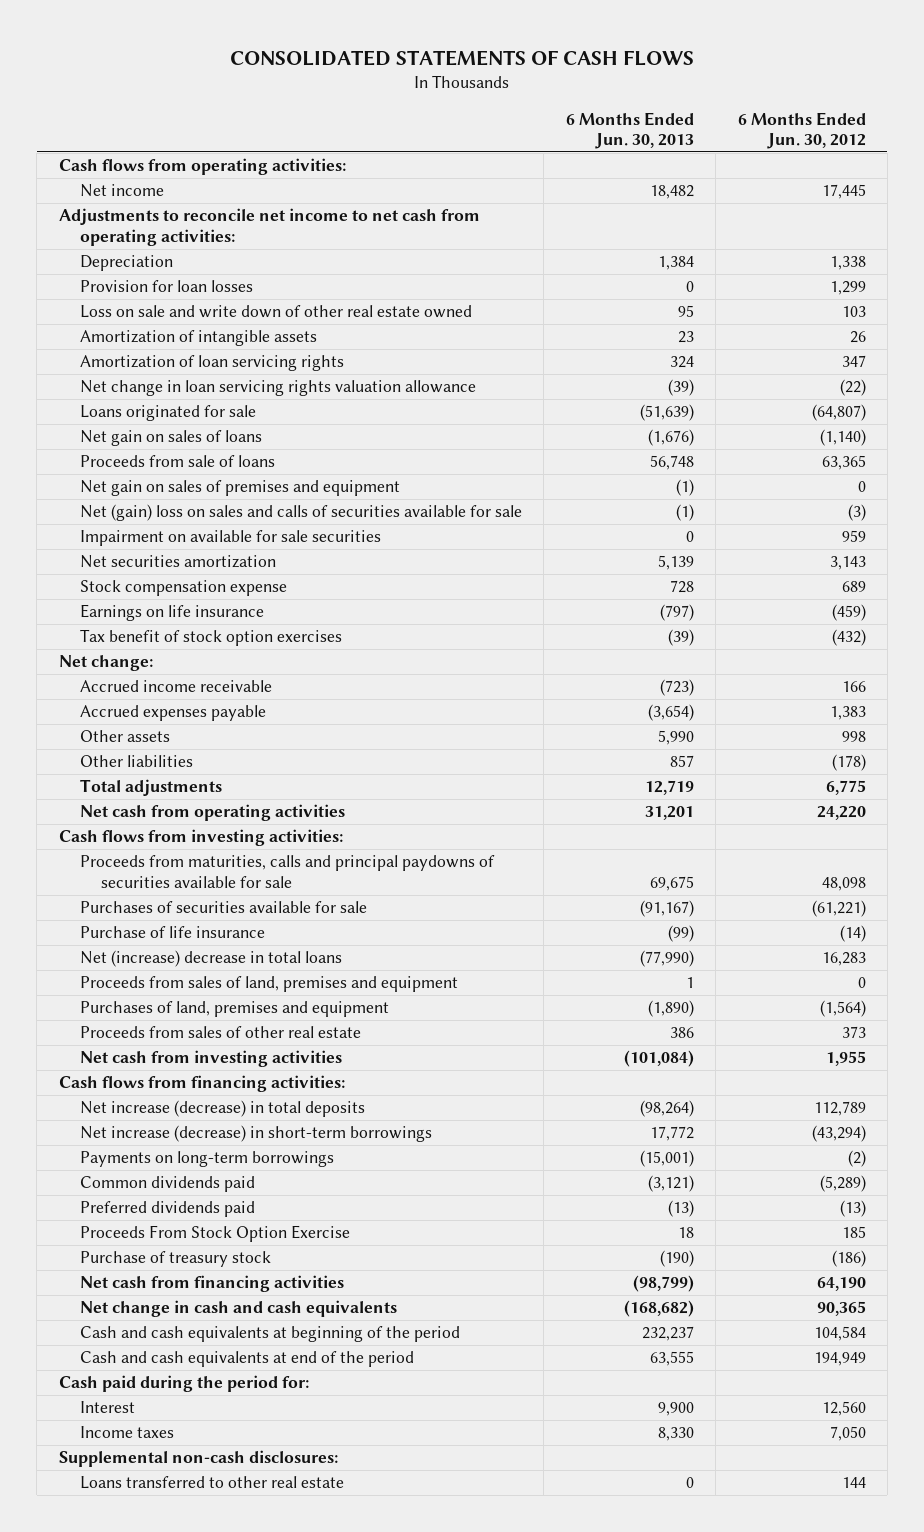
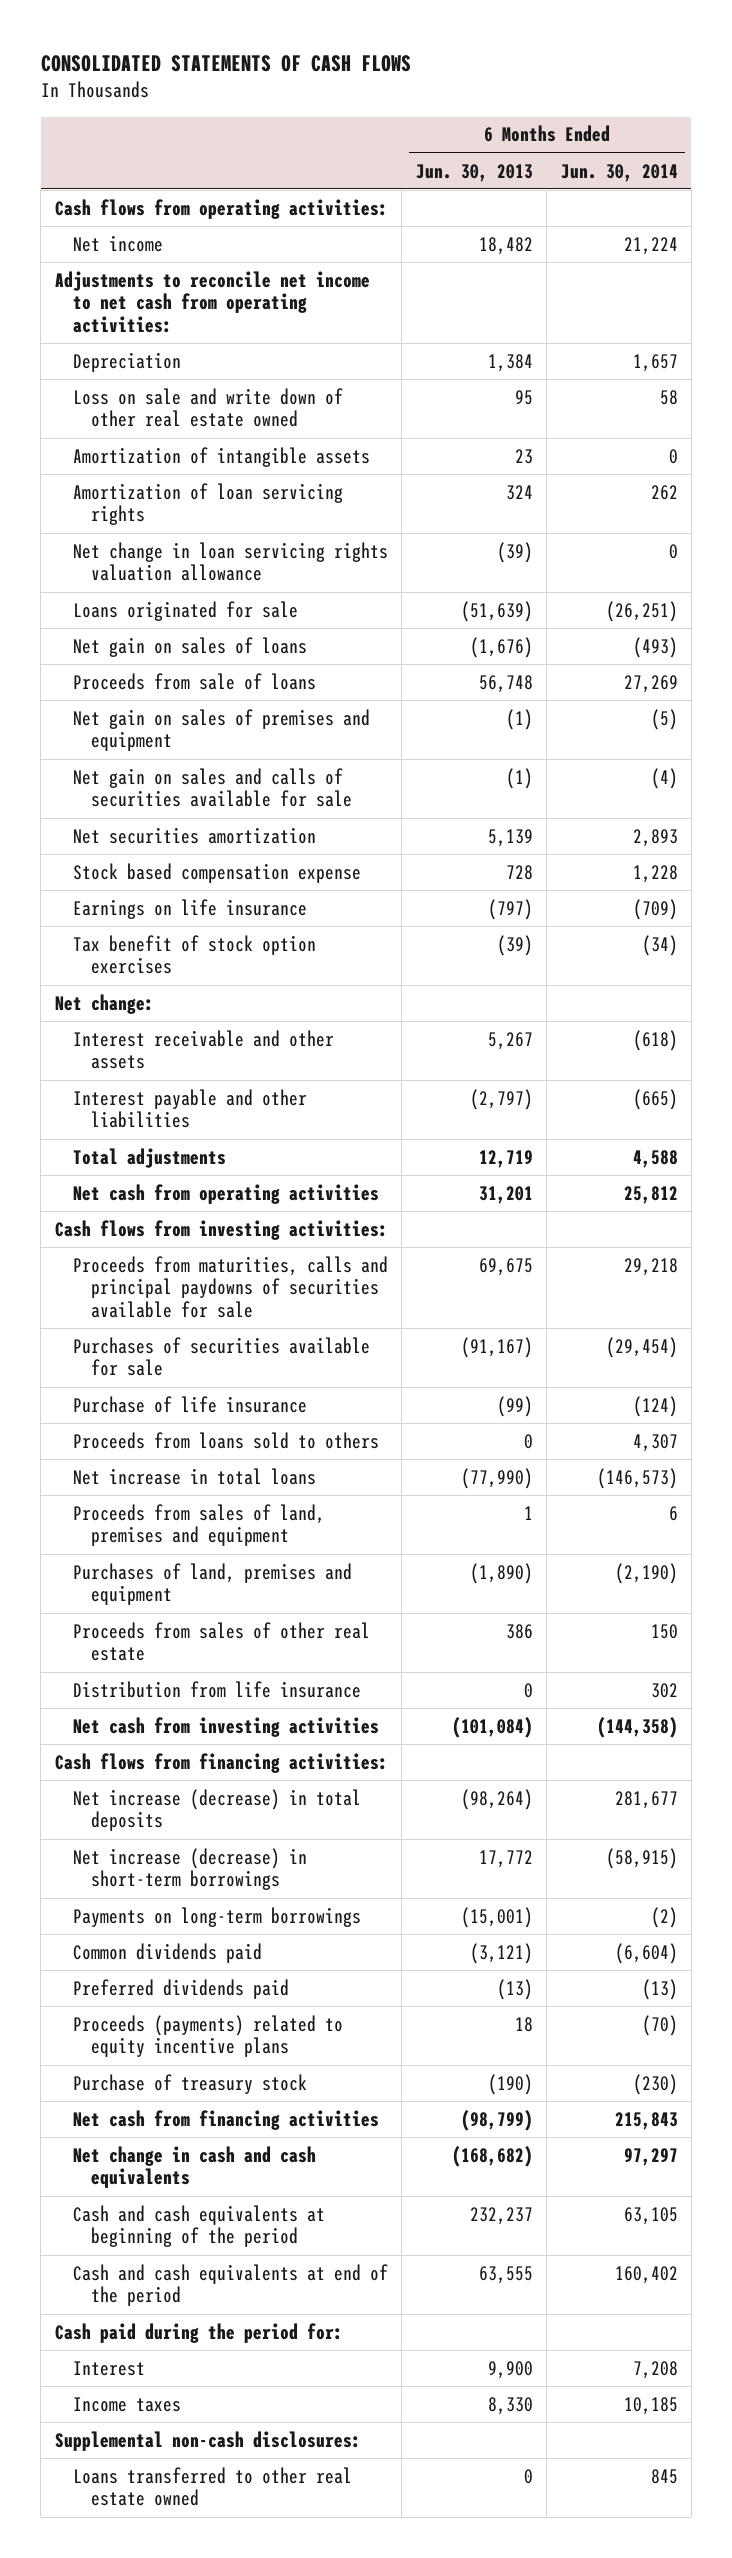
[737,111,866,150] 6 Months Ended Jun. 30, 2012 -> none
none -> [560,163,678,182] Jun. 30, 2014
[79,280,253,293] Provision for loan losses -> none
[79,530,381,547] Impairment on available for sale securities -> none
[79,504,522,522] Net (gain) loss on sales and calls of securities available for sale -> [72,767,352,808] Net gain on sales and calls of securities available for sale
[79,580,287,597] Stock compensation expense -> [72,862,361,883] Stock based compensation expense
[79,680,272,693] Accrued income receivable -> none
[79,705,266,722] Accrued expenses payable -> none
[79,730,170,743] Other assets -> [72,1029,334,1070] Interest receivable and other assets
[657,730,694,746] 5,990 -> [487,1031,533,1050] 5,267
[79,755,193,768] Other liabilities -> [72,1088,307,1129] Interest payable and other liabilities
[669,755,694,768] 857 -> [469,1088,533,1110] (2,797)
none -> [72,1431,379,1449] Proceeds from loans sold to others
[79,950,342,968] Net (increase) decrease in total loans -> [72,1467,316,1485] Net increase in total loans
none -> [72,1680,361,1698] Distribution from life insurance
[79,1225,350,1243] Proceeds From Stock Option Exercise -> none
none -> [72,2014,343,2058] Proceeds (payments) related to equity incentive plans
[79,1476,344,1490] Loans transferred to other real estate -> [72,2466,352,2507] Loans transferred to other real estate owned

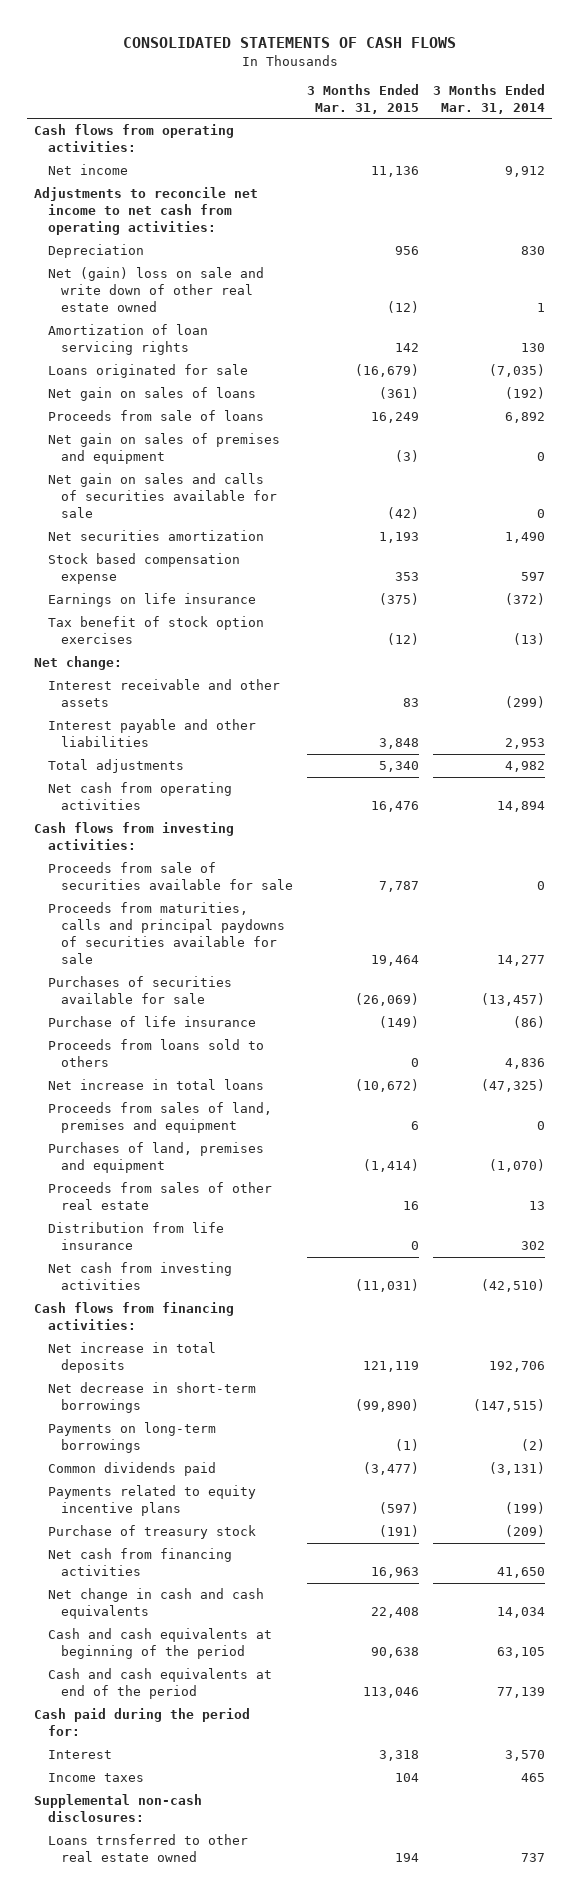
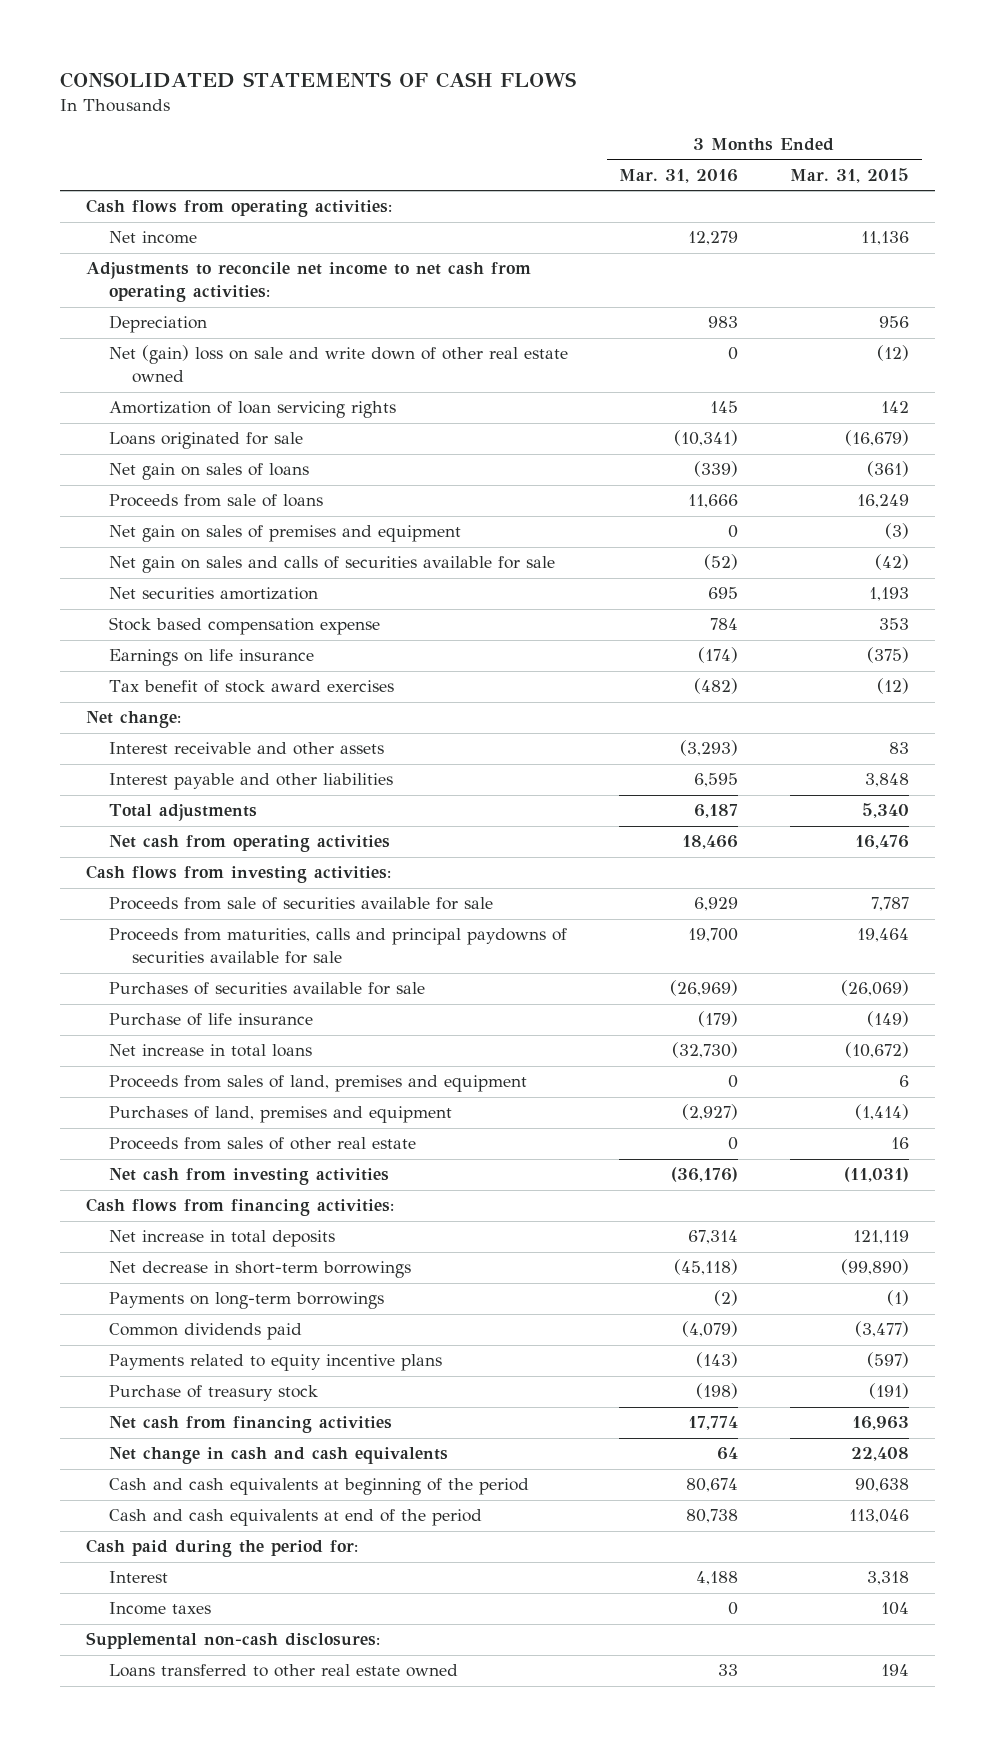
[433,83,546,114] 3 Months Ended Mar. 31, 2014 -> none
none -> [619,168,739,183] Mar. 31, 2016
[47,616,264,645] Tax benefit of stock option exercises -> [108,680,394,694] Tax benefit of stock award exercises
[47,1039,264,1068] Proceeds from loans sold to others -> none
[47,1222,224,1251] Distribution from life insurance -> none
[47,1834,248,1863] Loans trnsferred to other real estate owned -> [108,1664,458,1678] Loans transferred to other real estate owned

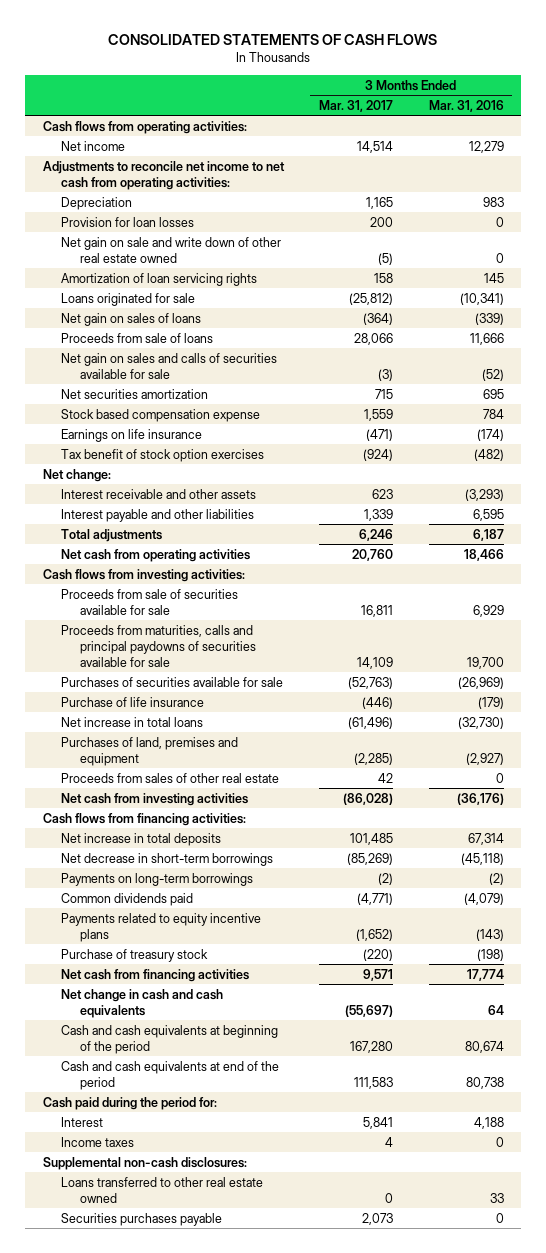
[789,167,909,183] Mar. 31, 2015 -> none
none -> [319,99,394,112] Mar. 31, 2017
none -> [61,216,195,227] Provision for loan losses
[108,345,568,384] Net (gain) loss on sale and write down of other real estate owned -> [61,236,282,263] Net gain on sale and write down of other real estate owned
[108,525,461,543] Net gain on sales of premises and equipment -> none
[108,680,394,694] Tax benefit of stock award exercises -> [61,448,265,462] Tax benefit of stock option exercises
[108,1075,527,1093] Proceeds from sales of land, premises and equipment -> none
none -> [61,1212,223,1226] Securities purchases payable

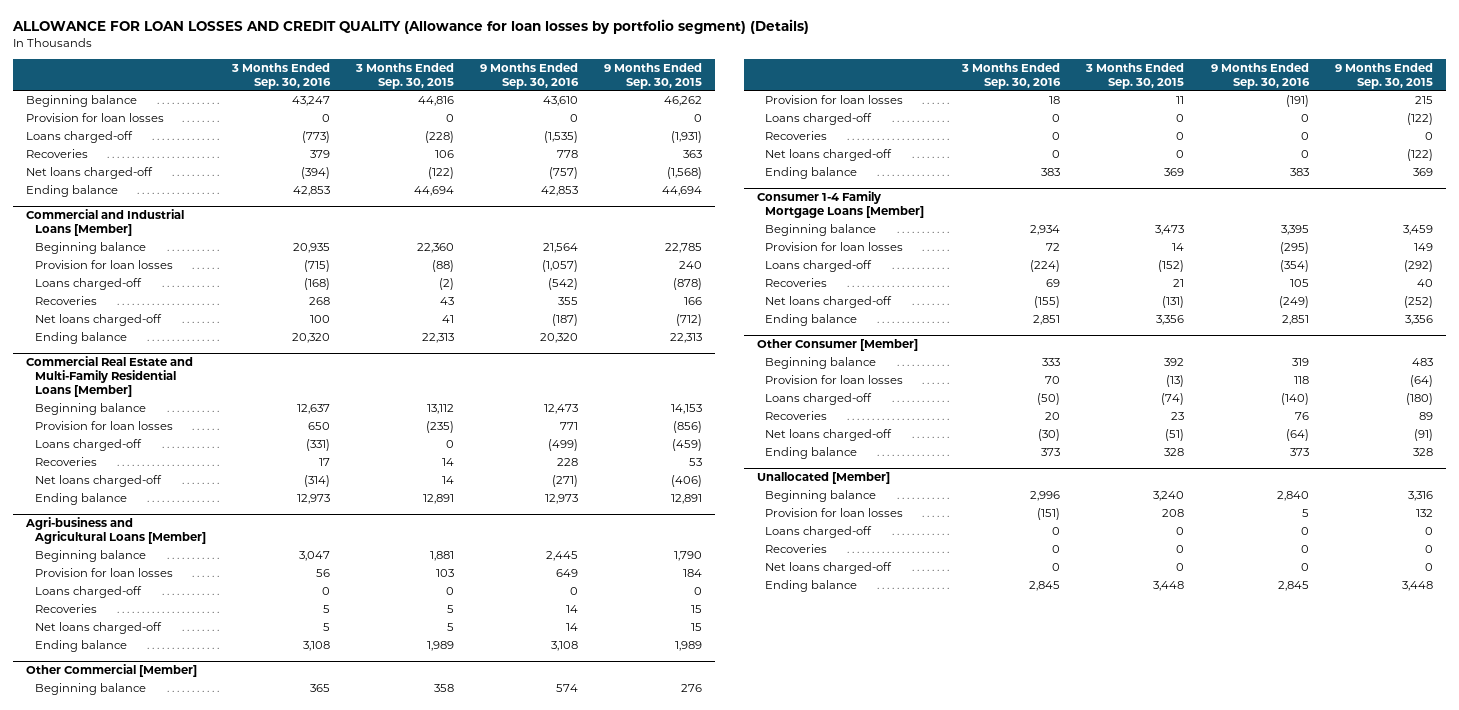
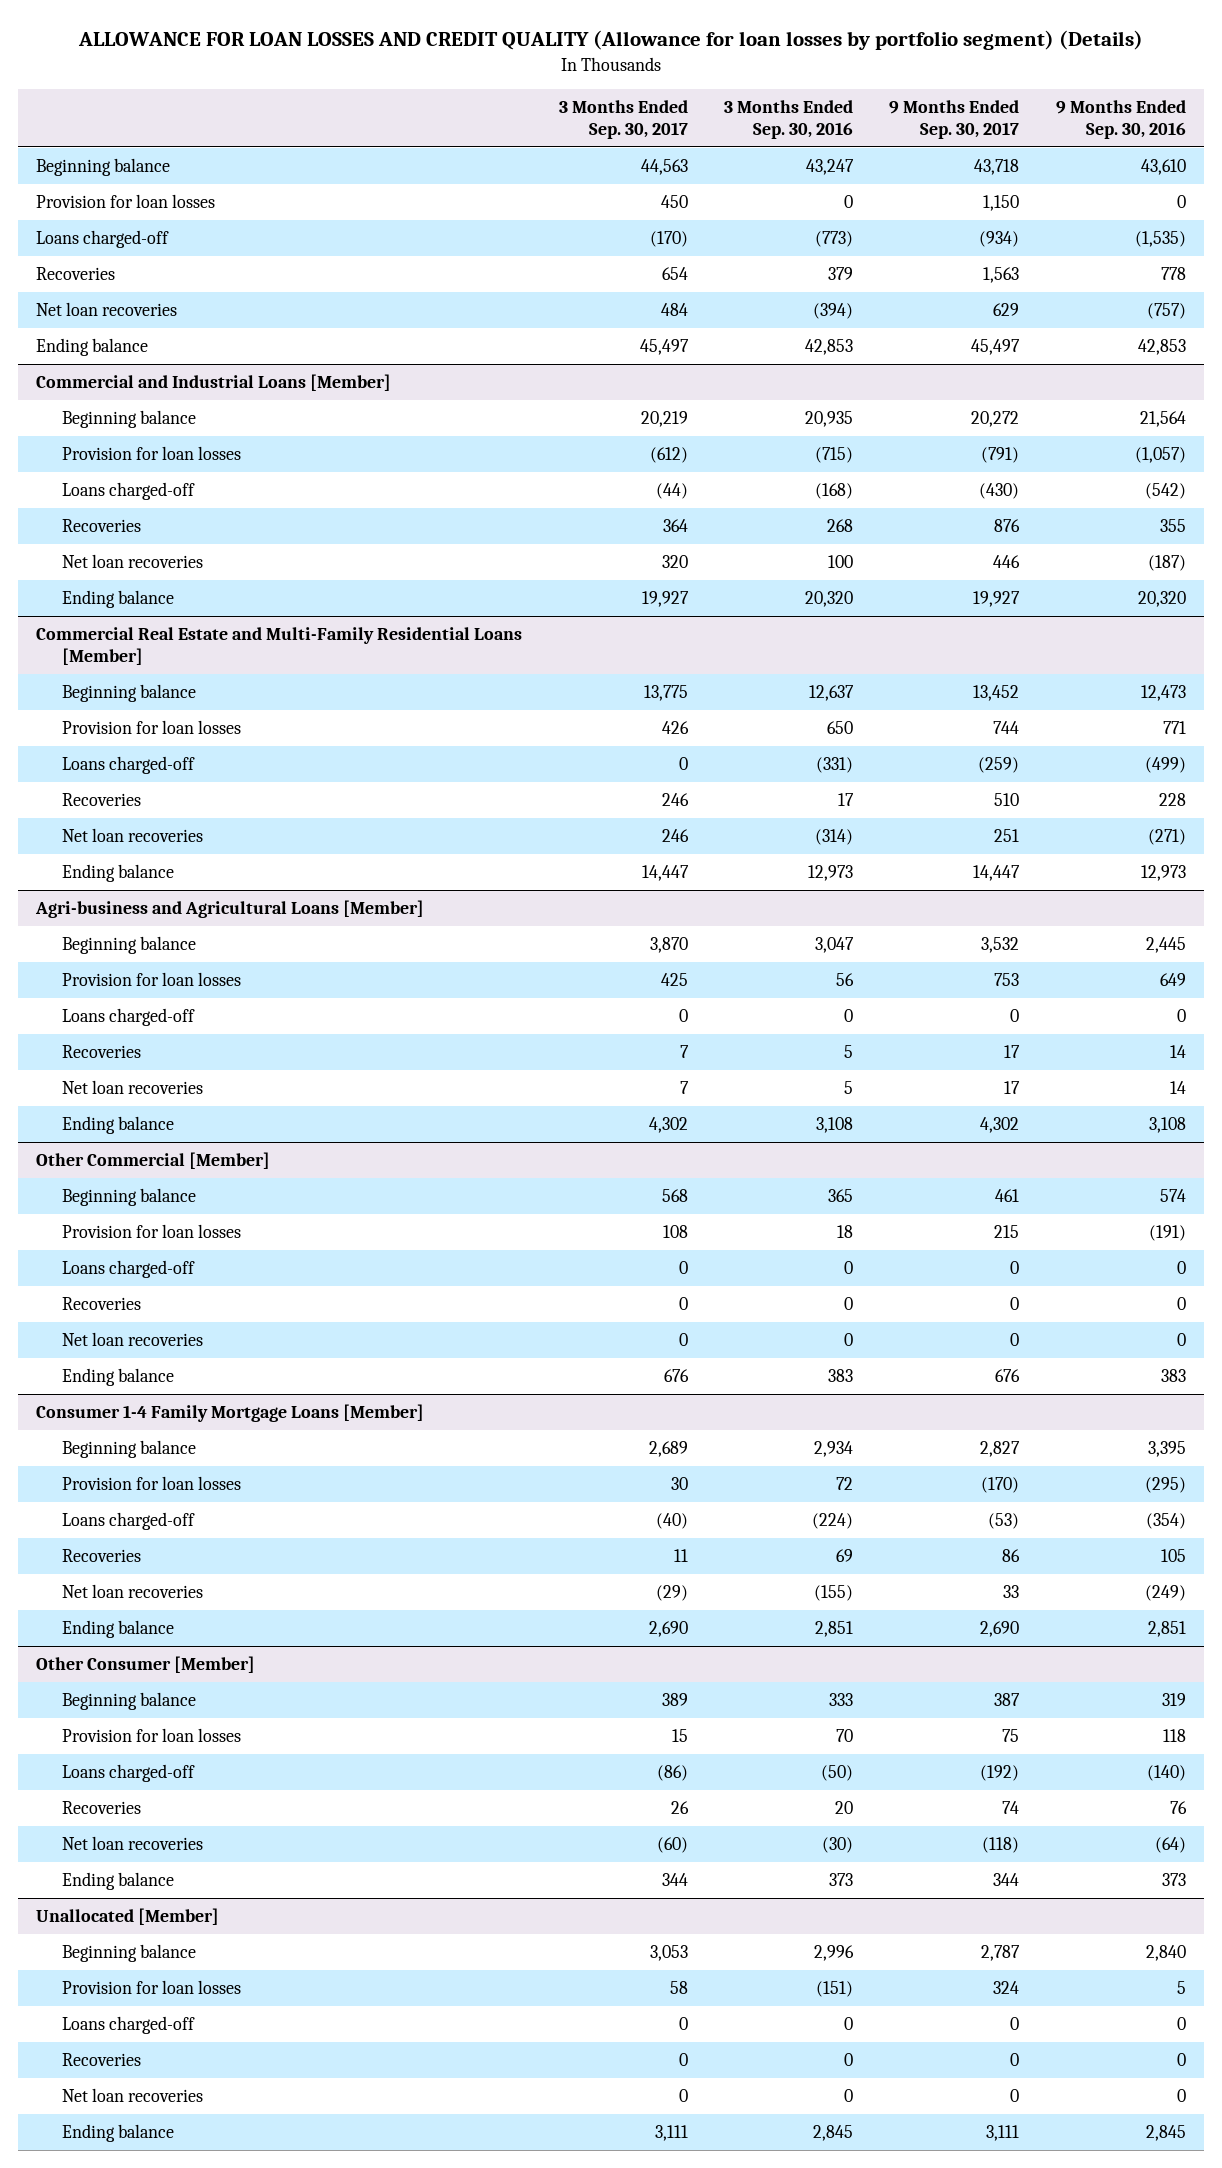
[354,62,454,89] 3 Months Ended Sep. 30, 2015 -> none
[603,62,702,89] 9 Months Ended Sep. 30, 2015 -> none
none -> [558,99,688,140] 3 Months Ended Sep. 30, 2017
none -> [889,99,1020,140] 9 Months Ended Sep. 30, 2017
[26,166,154,179] Net loans charged-off -> [36,301,178,316] Net loan recoveries
[34,313,162,326] Net loans charged-off -> [62,553,204,568] Net loan recoveries
[34,474,162,487] Net loans charged-off -> [62,827,204,842] Net loan recoveries
[34,621,162,634] Net loans charged-off -> [62,1079,204,1094] Net loan recoveries
[765,148,893,161] Net loans charged-off -> [62,1331,204,1346] Net loan recoveries
[765,295,893,308] Net loans charged-off -> [62,1583,204,1598] Net loan recoveries
[765,428,893,441] Net loans charged-off -> [62,1835,204,1850] Net loan recoveries
[765,561,893,574] Net loans charged-off -> [62,2087,204,2102] Net loan recoveries

